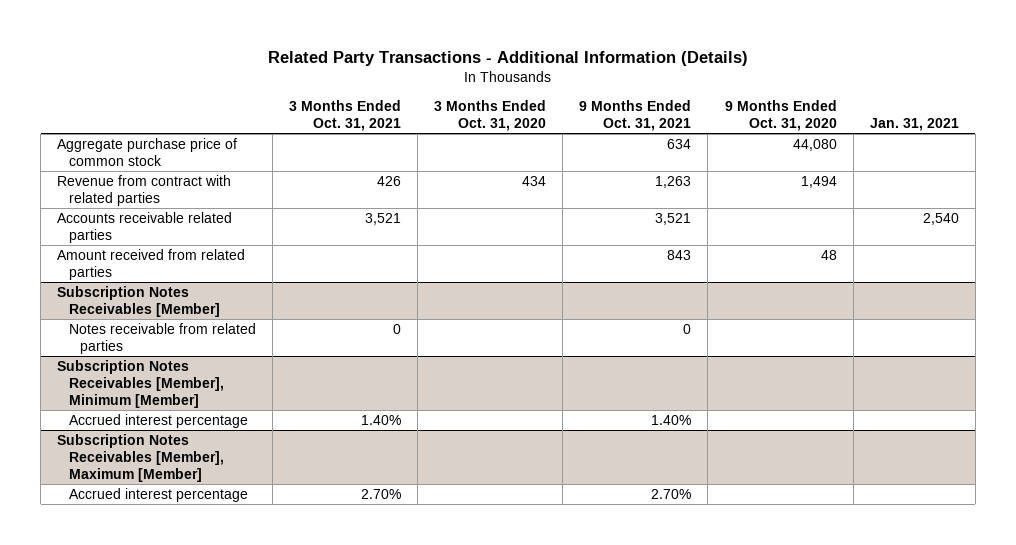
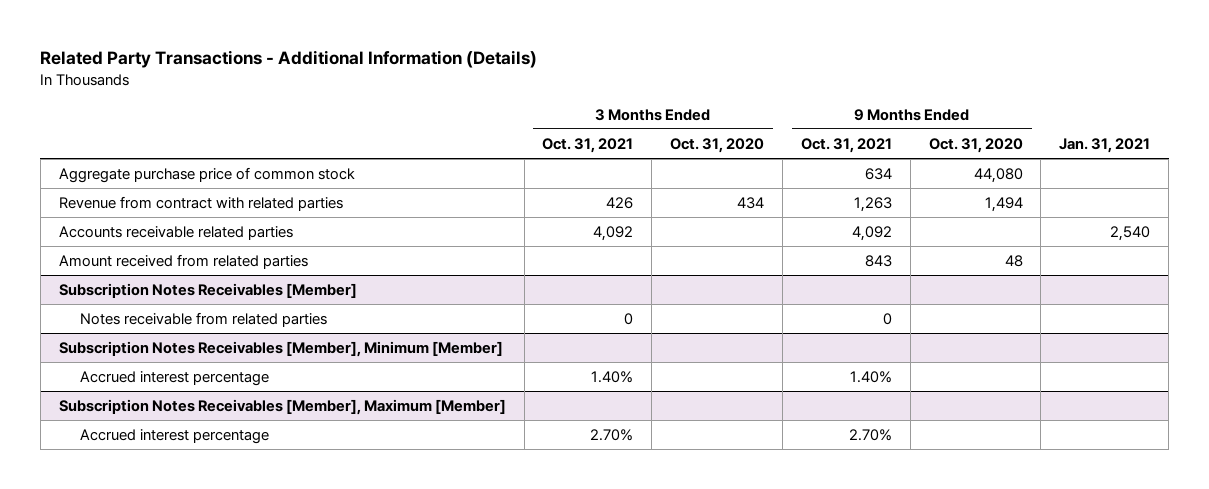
[364,213,401,226] 3,521 -> [593,225,634,241] 4,092
[655,213,692,226] 3,521 -> [851,225,892,241] 4,092

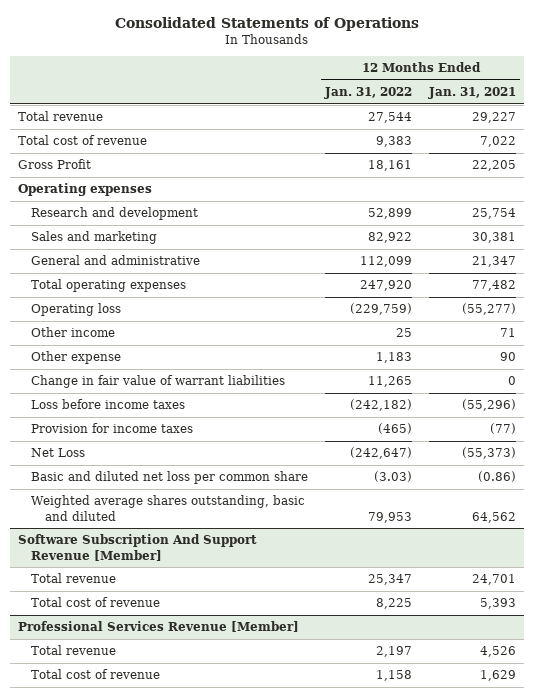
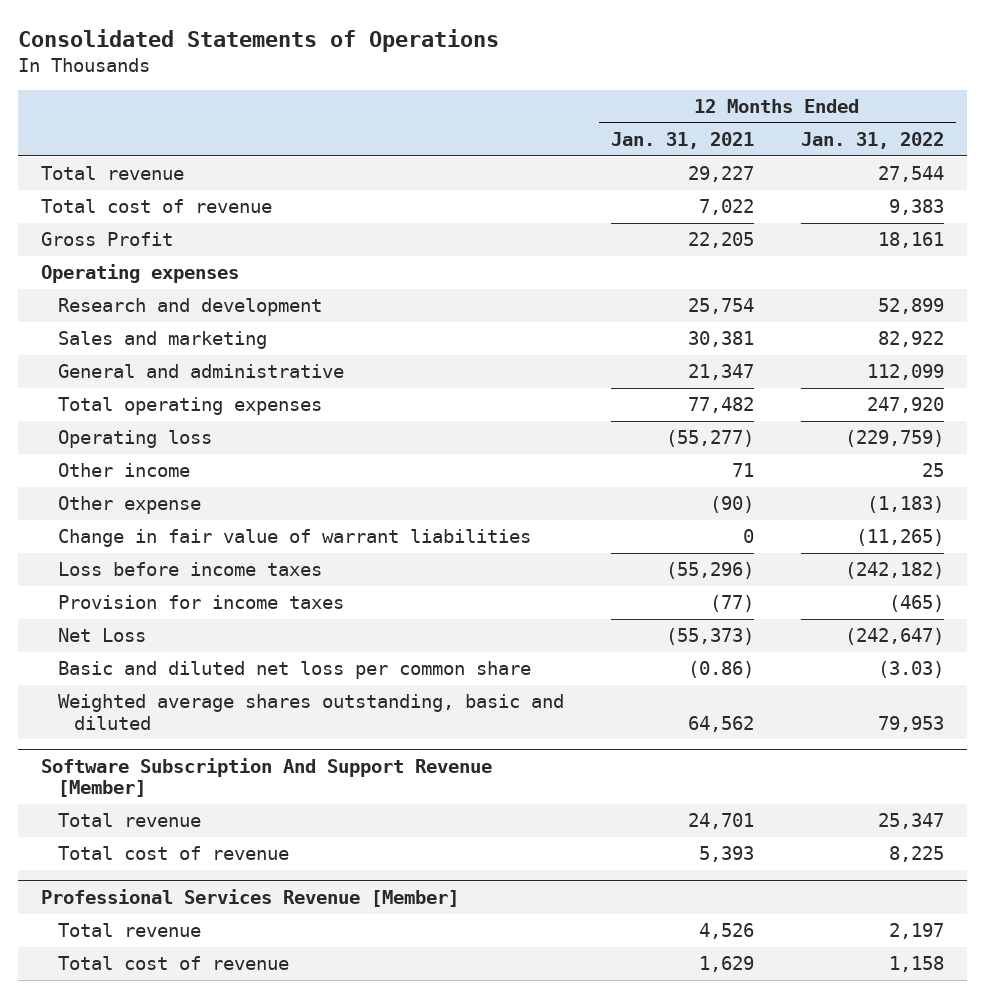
[376,352,413,364] 1,183 -> [866,496,944,514] (1,183)
[499,352,516,362] 90 -> [709,496,754,514] (90)
[368,376,413,388] 11,265 -> [855,529,944,547] (11,265)

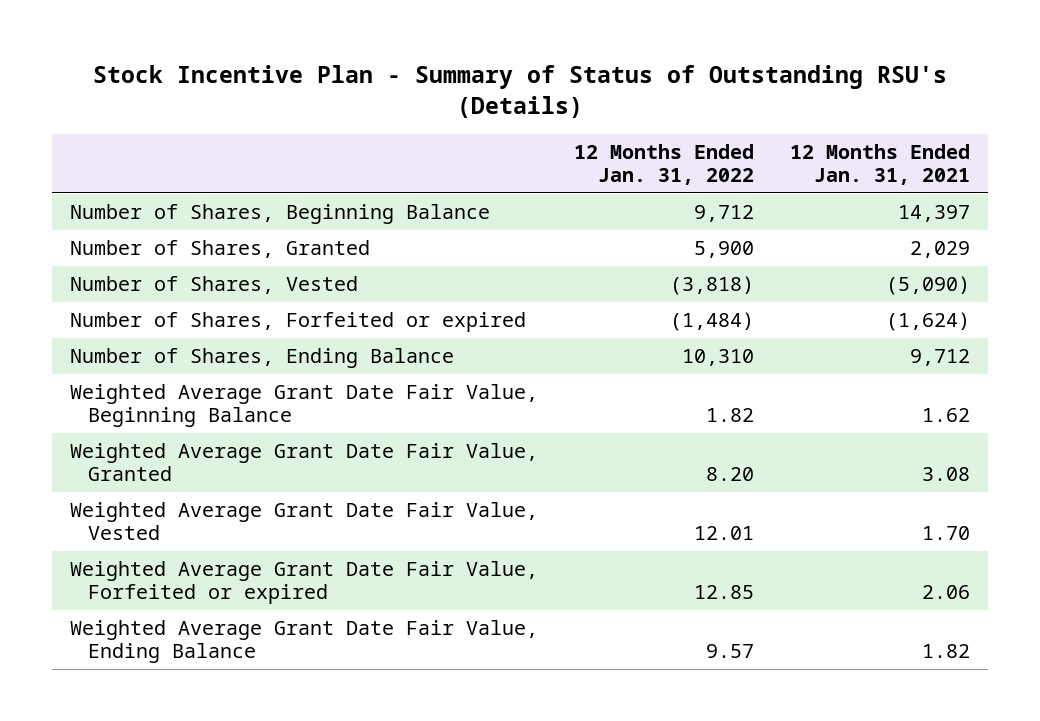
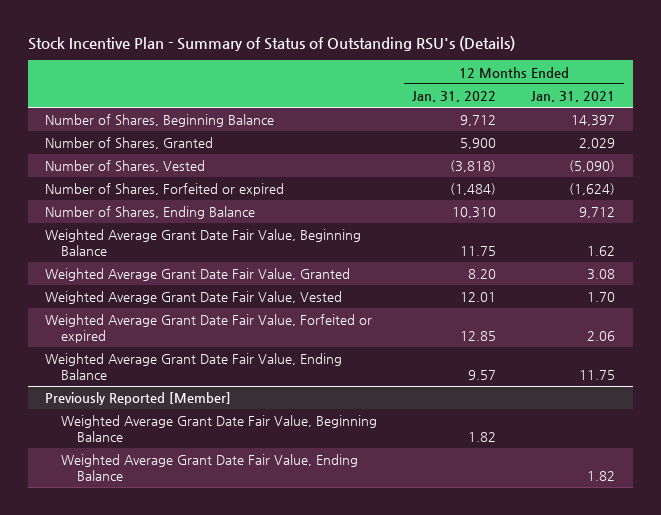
[705,408,754,423] 1.82 -> [460,245,497,256] 11.75
[921,644,970,659] 1.82 -> [579,369,616,380] 11.75
none -> [45,392,232,406] Previously Reported [Member]
none -> [61,415,378,442] Weighted Average Grant Date Fair Value, Beginning Balance
none -> [61,454,359,481] Weighted Average Grant Date Fair Value, Ending Balance

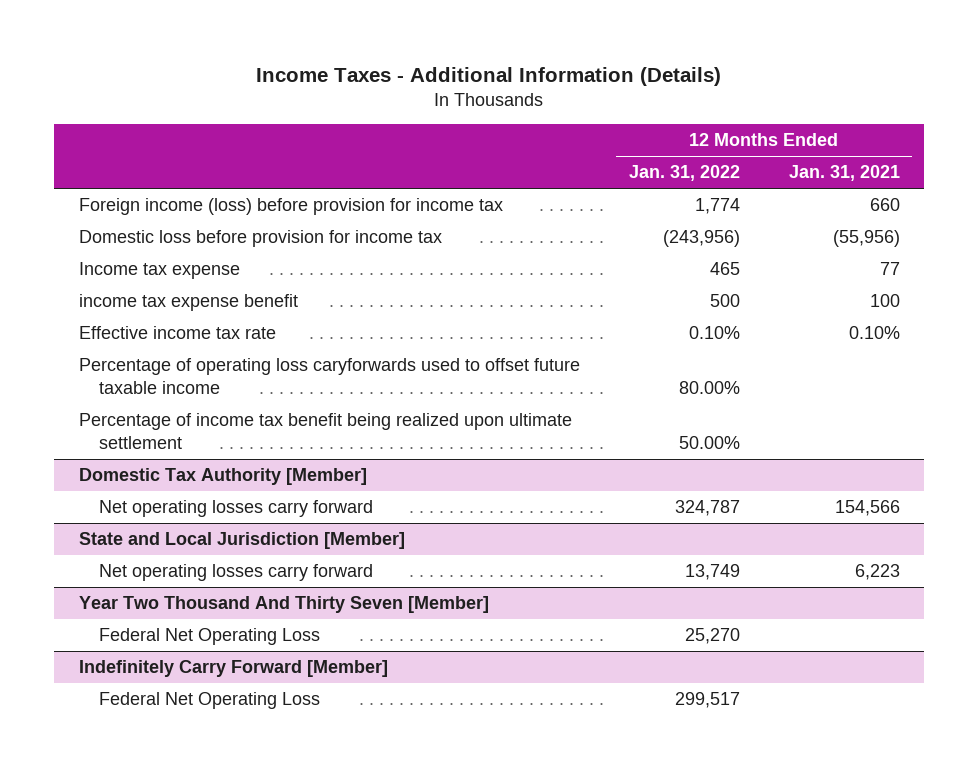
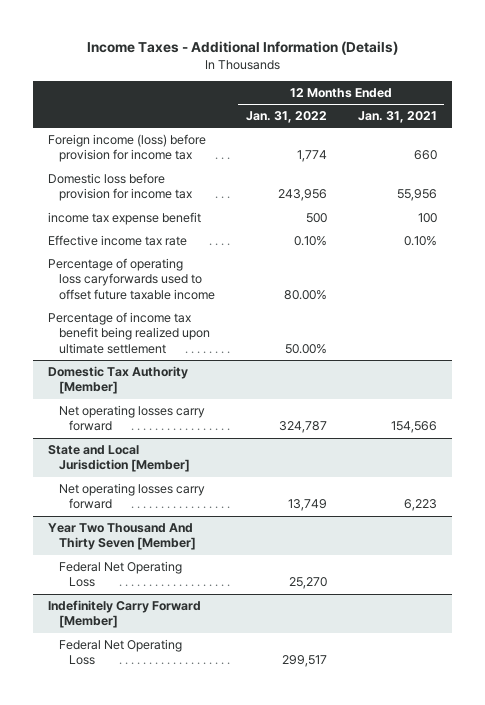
[78,262,240,280] Income tax expense -> none
[662,230,740,248] (243,956) -> [277,189,327,202] 243,956
[832,230,900,248] (55,956) -> [396,189,437,202] 55,956

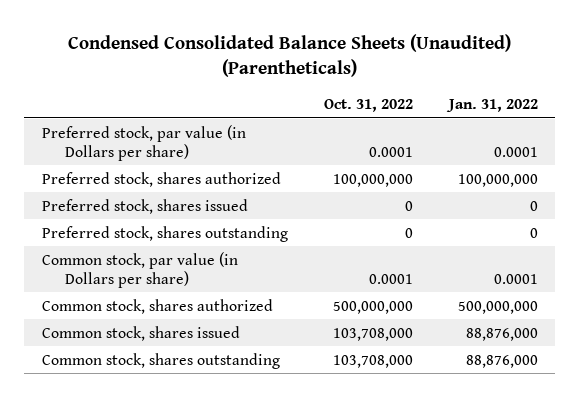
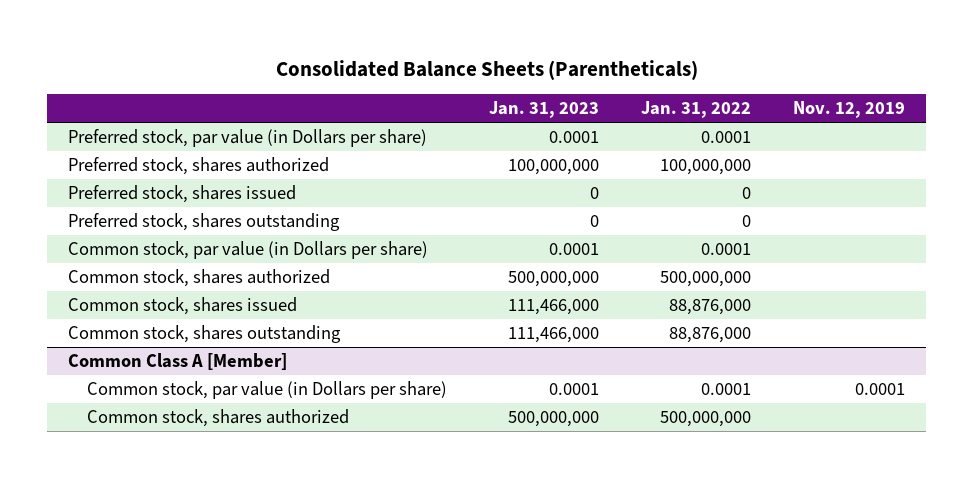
[67,34,511,78] Condensed Consolidated Balance Sheets (Unaudited) (Parentheticals) -> [275,59,698,80] Consolidated Balance Sheets (Parentheticals)
[323,99,413,113] Oct. 31, 2022 -> none
none -> [488,101,599,119] Jan. 31, 2023
none -> [793,101,906,119] Nov. 12, 2019
none -> [68,353,288,371] Common Class A [Member]
none -> [86,381,447,400] Common stock, par value (in Dollars per share)
none -> [86,409,349,428] Common stock, shares authorized

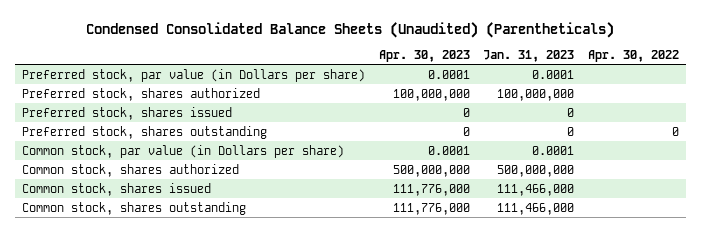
[275,59,698,80] Consolidated Balance Sheets (Parentheticals) -> [86,21,615,38] Condensed Consolidated Balance Sheets (Unaudited) (Parentheticals)
[640,101,751,119] Jan. 31, 2022 -> none
[793,101,906,119] Nov. 12, 2019 -> none
none -> [378,50,470,63] Apr. 30, 2023
none -> [588,50,680,63] Apr. 30, 2022
[68,353,288,371] Common Class A [Member] -> none
[86,381,447,400] Common stock, par value (in Dollars per share) -> none
[86,409,349,428] Common stock, shares authorized -> none

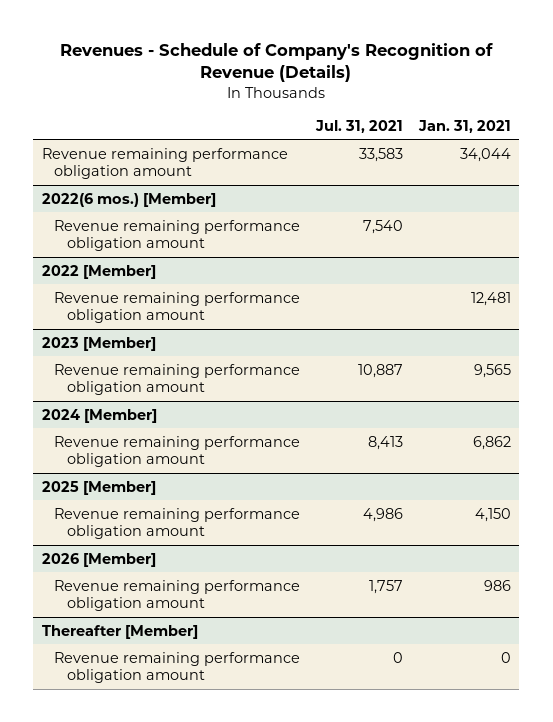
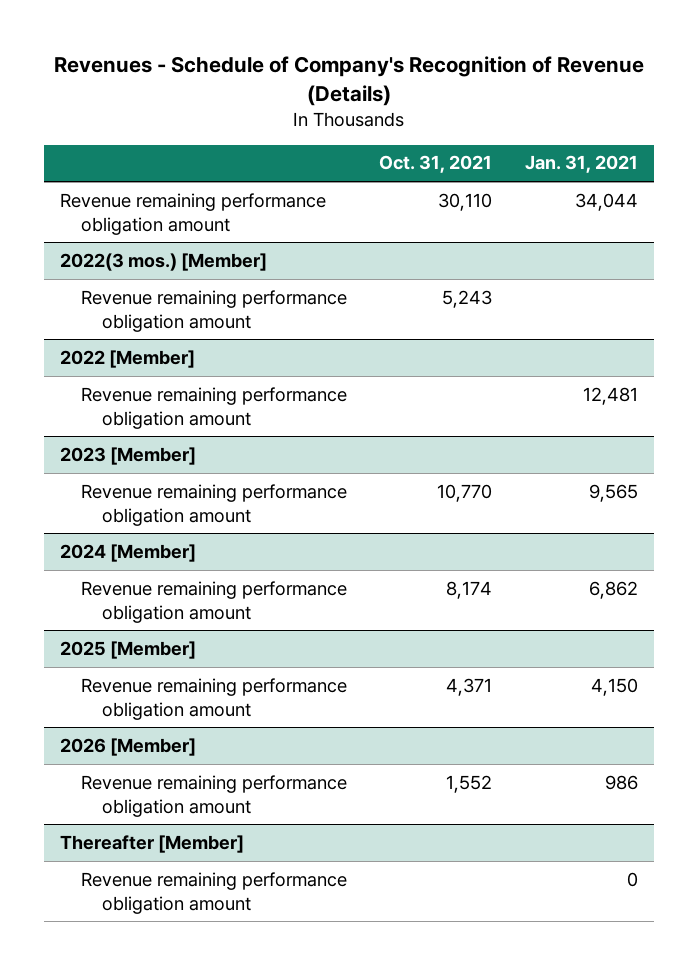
[315,119,404,133] Jul. 31, 2021 -> none
none -> [379,155,493,174] Oct. 31, 2021
[41,192,216,207] 2022(6 mos.) [Member] -> [59,252,267,271] 2022(3 mos.) [Member]

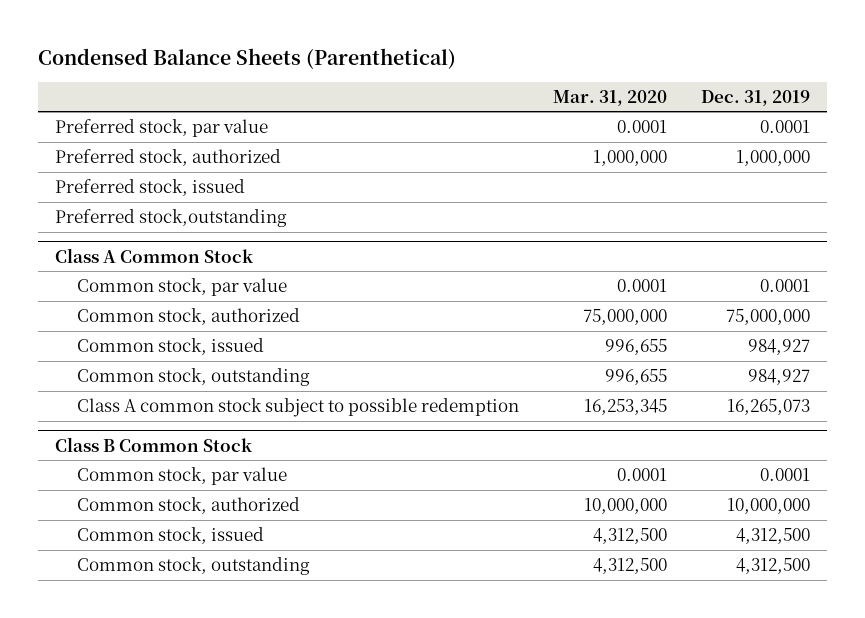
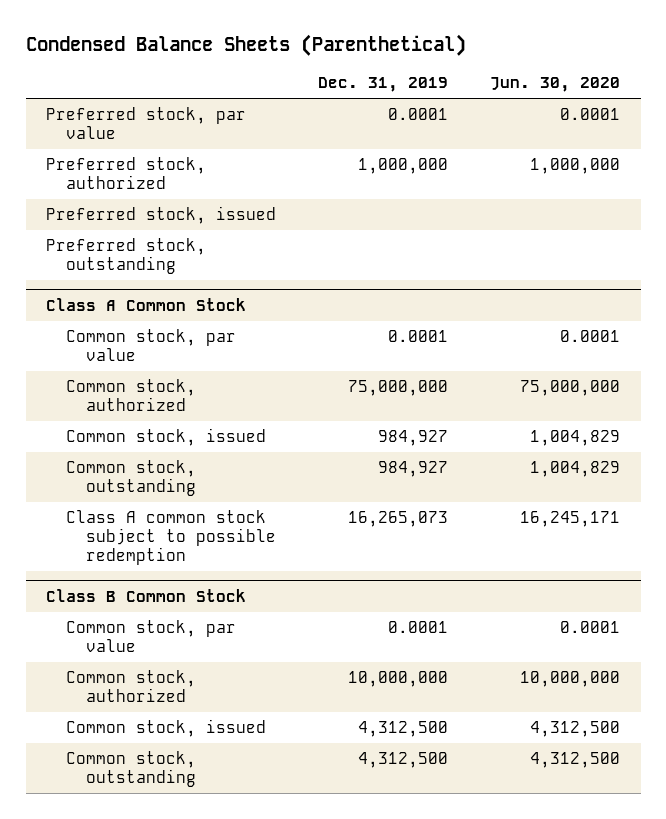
[552,89,667,106] Mar. 31, 2020 -> none
none -> [489,77,620,93] Jun. 30, 2020
[55,208,288,227] Preferred stock,outstanding -> [46,238,207,275] Preferred stock, outstanding

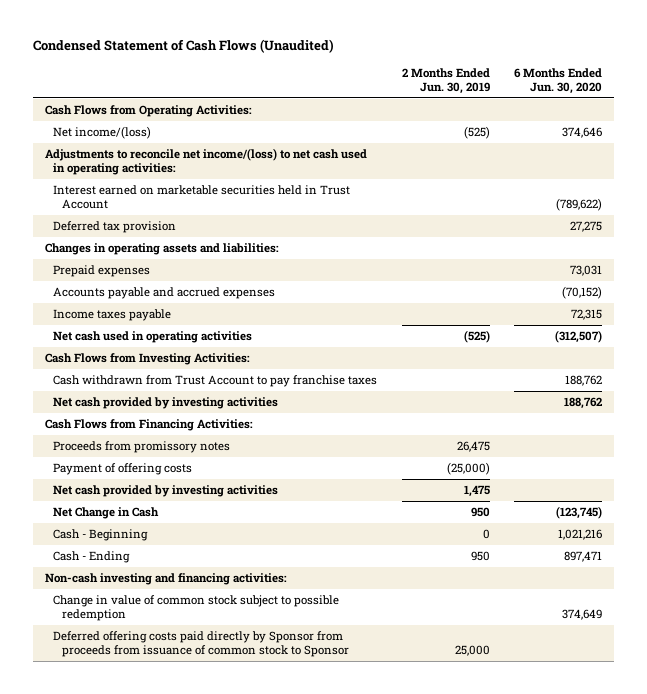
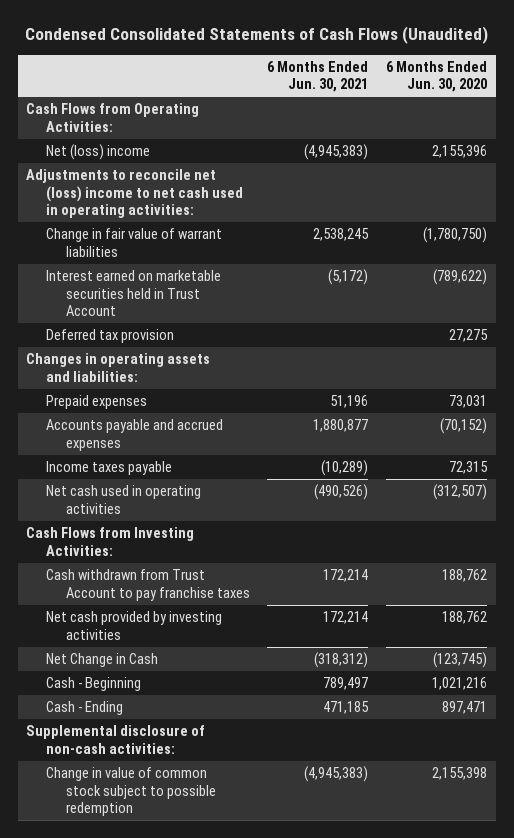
[32,39,334,54] Condensed Statement of Cash Flows (Unaudited) -> [24,26,488,45] Condensed Consolidated Statements of Cash Flows (Unaudited)
[401,68,490,94] 2 Months Ended Jun. 30, 2019 -> none
none -> [267,61,369,93] 6 Months Ended Jun. 30, 2021
[53,126,152,140] Net income/(loss) -> [46,144,151,161] Net (loss) income
[561,127,602,139] 374,646 -> [432,145,488,159] 2,155,396
[44,148,367,175] Adjustments to reconcile net income/(loss) to net cash used in operating activities: -> [26,169,244,219] Adjustments to reconcile net (loss) income to net cash used in operating activities:
none -> [46,228,223,257] Change in fair value of warrant liabilities
[44,419,253,432] Cash Flows from Financing Activities: -> none
[53,441,231,454] Proceeds from promissory notes -> none
[53,463,193,476] Payment of offering costs -> none
[53,485,279,498] Net cash provided by investing activities -> none
[53,631,350,657] Deferred offering costs paid directly by Sponsor from proceeds from issuance of common stock to Sponsor -> none
[44,573,287,586] Non-cash investing and financing activities: -> [26,725,206,754] Supplemental disclosure of non-cash activities:
[561,608,602,620] 374,649 -> [432,767,488,781] 2,155,398

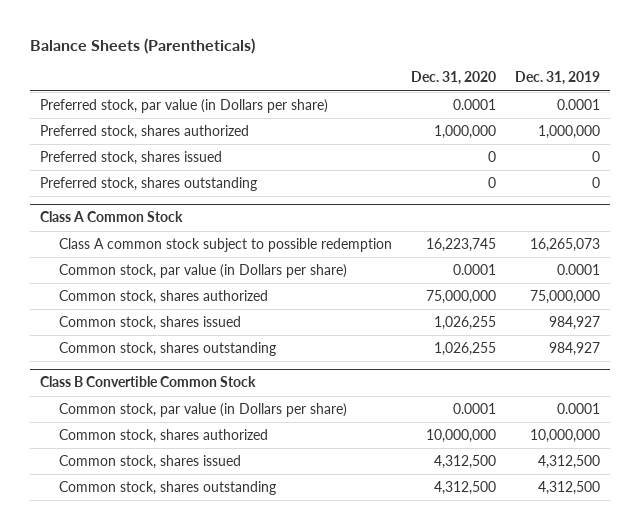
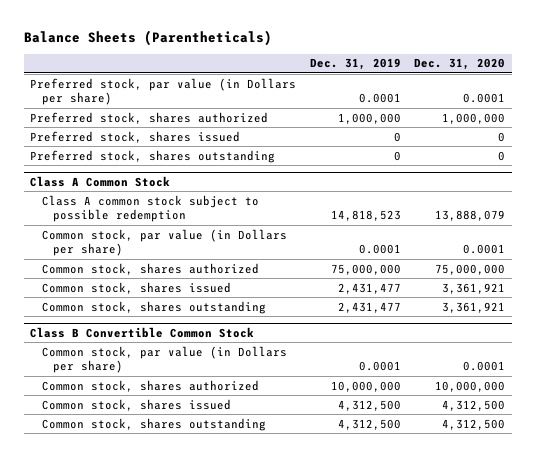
[425,237,496,252] 16,223,745 -> [435,210,506,222] 13,888,079
[530,237,601,252] 16,265,073 -> [330,210,401,222] 14,818,523
[433,315,496,330] 1,026,255 -> [442,282,506,294] 3,361,921
[549,315,601,330] 984,927 -> [337,282,401,294] 2,431,477
[433,341,496,356] 1,026,255 -> [442,301,506,313] 3,361,921
[549,341,601,356] 984,927 -> [337,301,401,313] 2,431,477

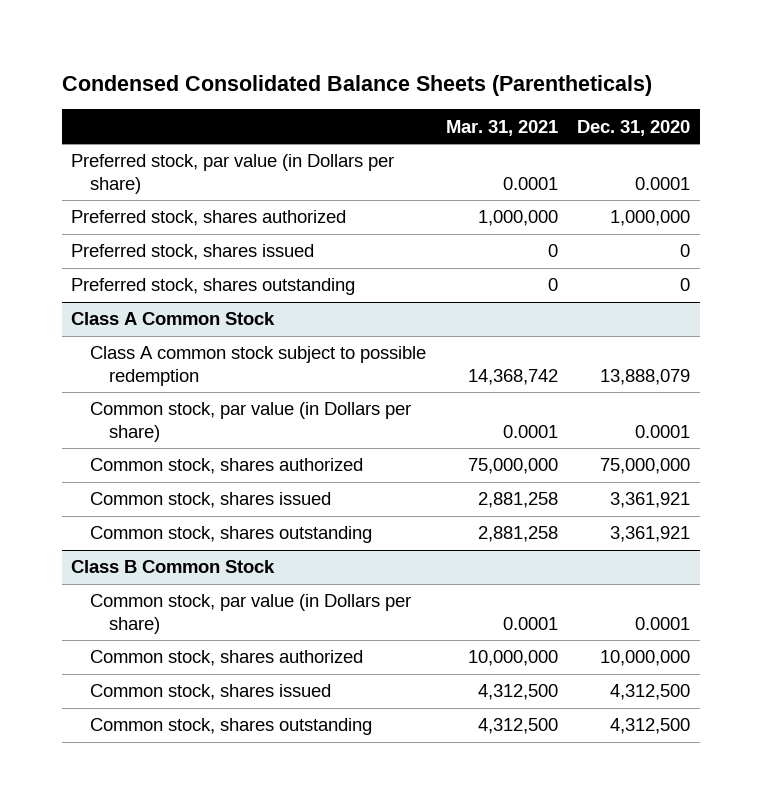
[23,29,272,46] Balance Sheets (Parentheticals) -> [61,74,652,96] Condensed Consolidated Balance Sheets (Parentheticals)
[309,58,401,71] Dec. 31, 2019 -> none
none -> [445,119,558,136] Mar. 31, 2021
[30,326,255,338] Class B Convertible Common Stock -> [71,560,276,574] Class B Common Stock

